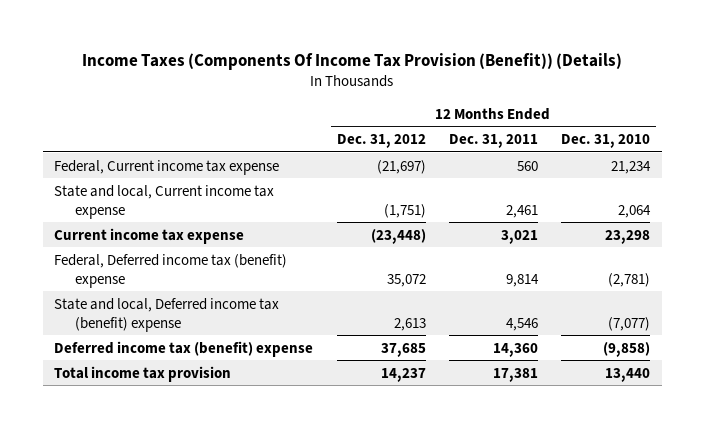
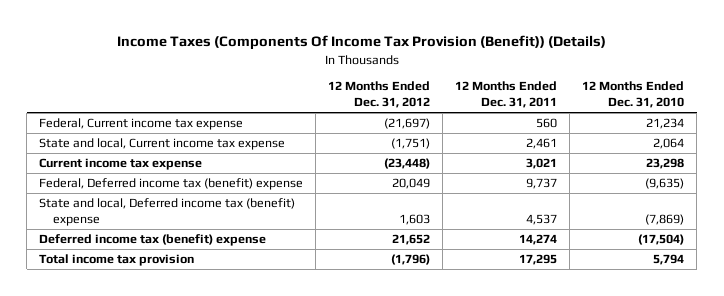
[386,273,426,287] 35,072 -> [392,178,431,190] 20,049
[505,273,539,287] 9,814 -> [526,178,558,190] 9,737
[608,272,651,287] (2,781) -> [645,178,685,190] (9,635)
[393,317,426,331] 2,613 -> [399,214,431,226] 1,603
[505,317,538,331] 4,546 -> [526,214,558,226] 4,537
[608,316,651,331] (7,077) -> [645,214,685,226] (7,869)
[380,342,426,357] 37,685 -> [392,234,431,246] 21,652
[492,342,538,357] 14,360 -> [519,234,558,246] 14,274
[603,341,651,357] (9,858) -> [638,234,685,246] (17,504)
[380,367,426,382] 14,237 -> [391,254,431,266] (1,796)
[492,367,538,382] 17,381 -> [519,254,558,266] 17,295
[605,367,651,382] 13,440 -> [653,254,685,266] 5,794

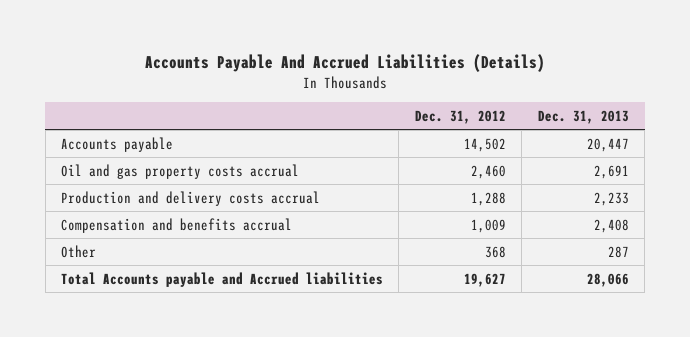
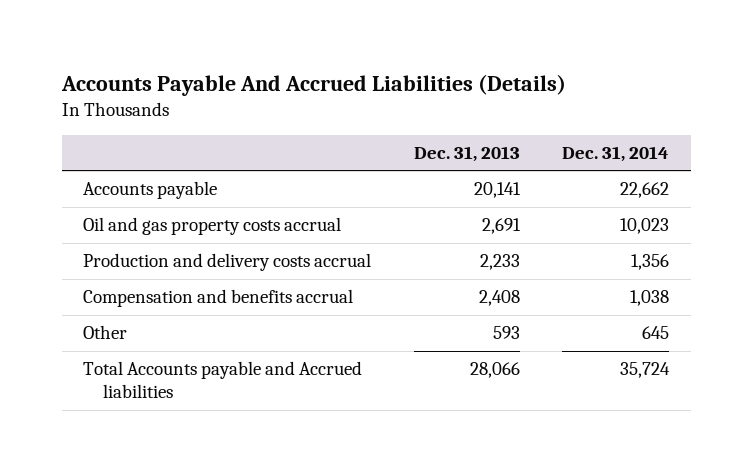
[414,109,506,124] Dec. 31, 2012 -> none
none -> [562,145,670,162] Dec. 31, 2014
[586,137,629,152] 20,447 -> [473,182,521,199] 20,141
[607,245,629,258] 287 -> [492,326,520,340] 593

